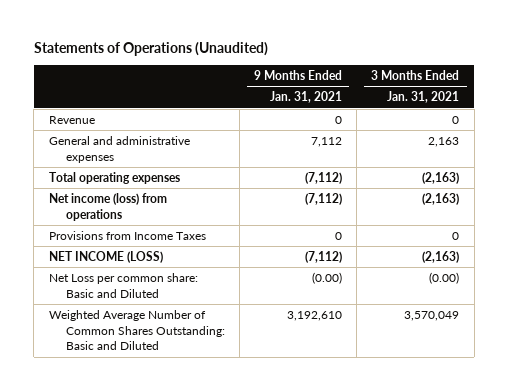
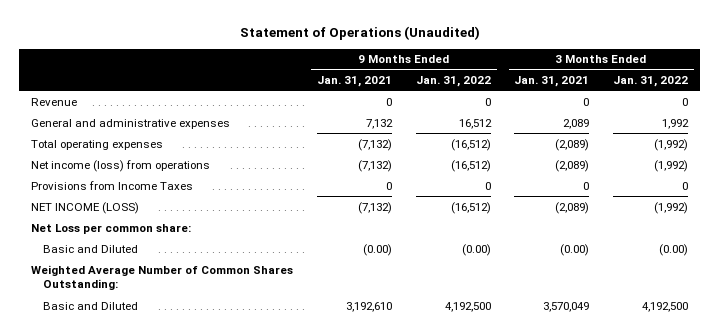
[33,41,268,56] Statements of Operations (Unaudited) -> [239,26,480,41] Statement of Operations (Unaudited)
none -> [415,76,491,88] Jan. 31, 2022
none -> [613,76,689,88] Jan. 31, 2022
[311,137,343,148] 7,112 -> [365,118,393,129] 7,132
[428,137,460,148] 2,163 -> [563,118,590,129] 2,089
[305,172,343,185] (7,112) -> [357,138,392,151] (7,132)
[422,172,460,185] (2,163) -> [555,138,590,151] (2,089)
[305,193,343,206] (7,112) -> [357,159,392,172] (7,132)
[422,193,460,206] (2,163) -> [555,159,590,172] (2,089)
[305,251,343,264] (7,112) -> [357,201,392,214] (7,132)
[422,251,460,264] (2,163) -> [555,201,590,214] (2,089)
none -> [31,223,192,234] Net Loss per common share:
[48,273,198,298] Net Loss per common share: Basic and Diluted -> [43,244,139,253] Basic and Diluted
none -> [31,264,294,291] Weighted Average Number of Common Shares Outstanding:
[48,310,225,351] Weighted Average Number of Common Shares Outstanding: Basic and Diluted -> [43,301,139,310] Basic and Diluted

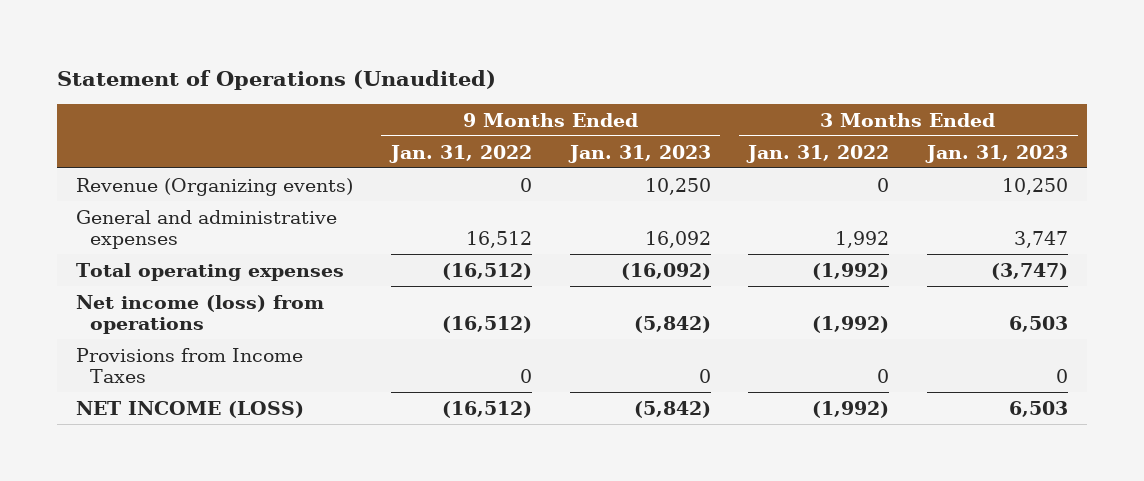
[316,76,392,88] Jan. 31, 2021 -> none
[514,76,590,88] Jan. 31, 2021 -> none
none -> [567,144,711,163] Jan. 31, 2023
none -> [925,144,1069,163] Jan. 31, 2023
[31,97,78,106] Revenue -> [76,177,354,196] Revenue (Organizing events)
[31,223,192,234] Net Loss per common share: -> none
[43,244,139,253] Basic and Diluted -> none
[31,264,294,291] Weighted Average Number of Common Shares Outstanding: -> none
[43,301,139,310] Basic and Diluted -> none

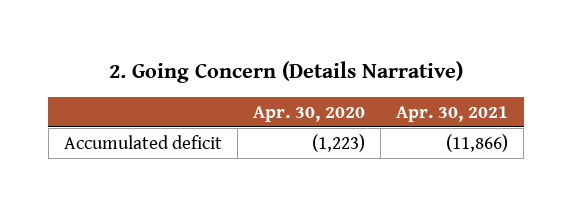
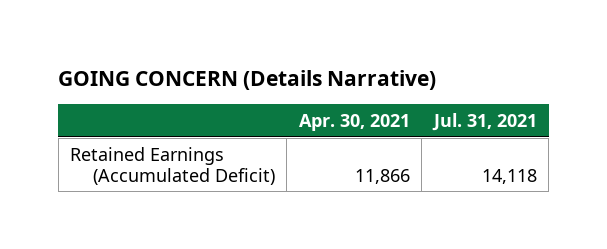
[109,60,464,83] 2. Going Concern (Details Narrative) -> [58,70,437,91] GOING CONCERN (Details Narrative)
[253,105,366,122] Apr. 30, 2020 -> none
none -> [431,113,537,132] Jul. 31, 2021
[63,134,222,149] Accumulated deficit -> [70,146,275,185] Retained Earnings (Accumulated Deficit)
[446,133,509,152] (11,866) -> [354,168,410,184] 11,866

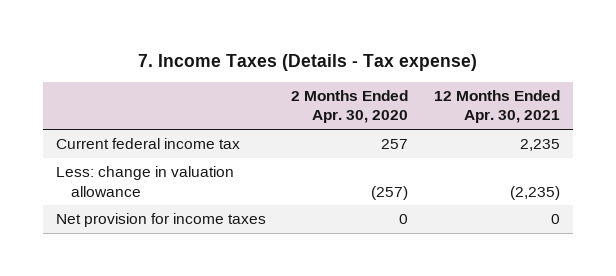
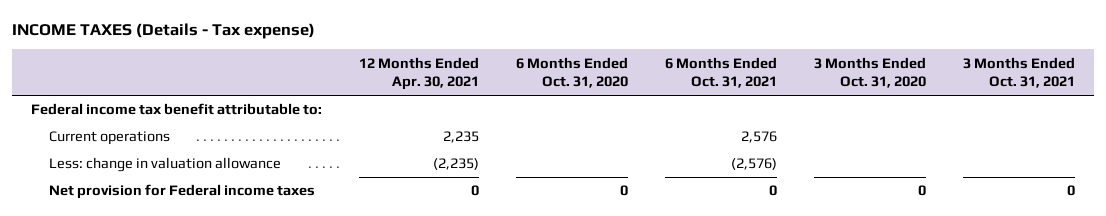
[137,53,477,71] 7. Income Taxes (Details - Tax expense) -> [12,22,316,39] INCOME TAXES (Details - Tax expense)
[291,90,409,124] 2 Months Ended Apr. 30, 2020 -> none
none -> [516,56,629,89] 6 Months Ended Oct. 31, 2020
none -> [665,56,778,89] 6 Months Ended Oct. 31, 2021
none -> [814,56,927,89] 3 Months Ended Oct. 31, 2020
none -> [963,56,1076,89] 3 Months Ended Oct. 31, 2021
none -> [30,103,322,116] Federal income tax benefit attributable to:
[55,138,240,150] Current federal income tax -> [49,131,171,146] Current operations
[55,213,266,228] Net provision for income taxes -> [49,184,316,200] Net provision for Federal income taxes

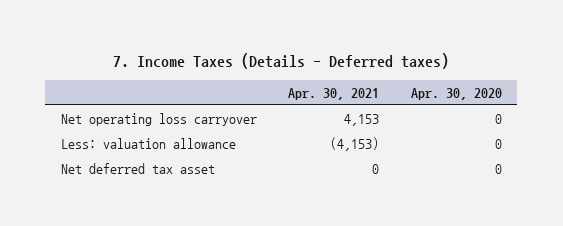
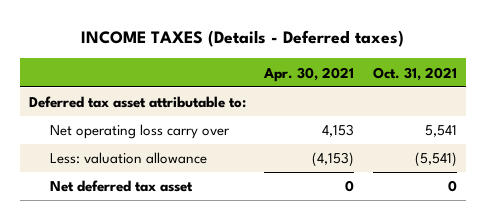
[113,53,450,70] 7. Income Taxes (Details - Deferred taxes) -> [80,30,404,48] INCOME TAXES (Details - Deferred taxes)
[410,87,502,100] Apr. 30, 2020 -> none
none -> [372,66,457,81] Oct. 31, 2021
none -> [29,96,247,109] Deferred tax asset attributable to:
[61,112,258,126] Net operating loss carryover -> [50,124,231,140] Net operating loss carry over

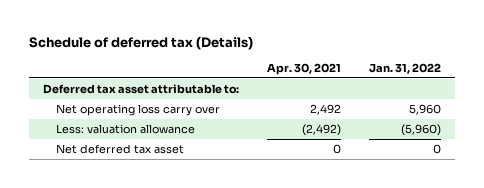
[80,30,404,48] INCOME TAXES (Details - Deferred taxes) -> [29,35,254,50] Schedule of deferred tax (Details)
[372,66,457,81] Oct. 31, 2021 -> none
none -> [368,62,441,74] Jan. 31, 2022
[322,124,355,138] 4,153 -> [310,104,342,116] 2,492
[312,152,355,168] (4,153) -> [302,124,342,137] (2,492)

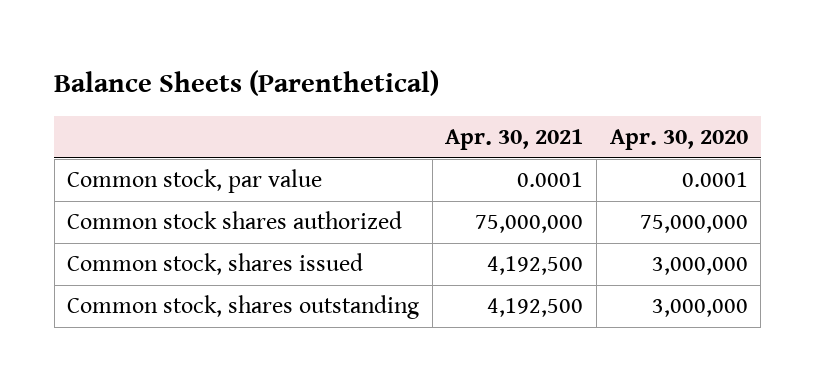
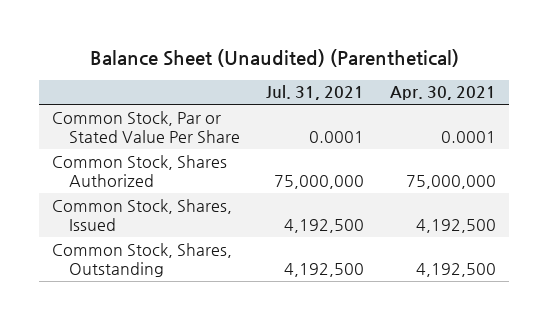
[54,69,440,96] Balance Sheets (Parenthetical) -> [90,48,460,67] Balance Sheet (Unaudited) (Parenthetical)
[609,129,748,151] Apr. 30, 2020 -> none
none -> [266,85,365,101] Jul. 31, 2021
[67,169,323,194] Common stock, par value -> [51,110,241,143] Common Stock, Par or Stated Value Per Share
[67,211,403,230] Common stock shares authorized -> [51,154,227,187] Common Stock, Shares Authorized
[67,253,364,276] Common stock, shares issued -> [51,198,232,231] Common Stock, Shares, Issued
[67,295,420,320] Common stock, shares outstanding -> [51,242,232,277] Common Stock, Shares, Outstanding

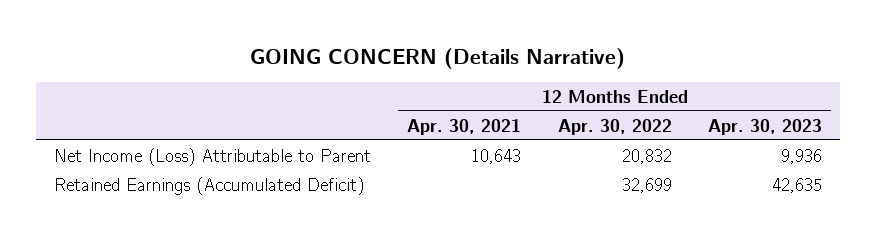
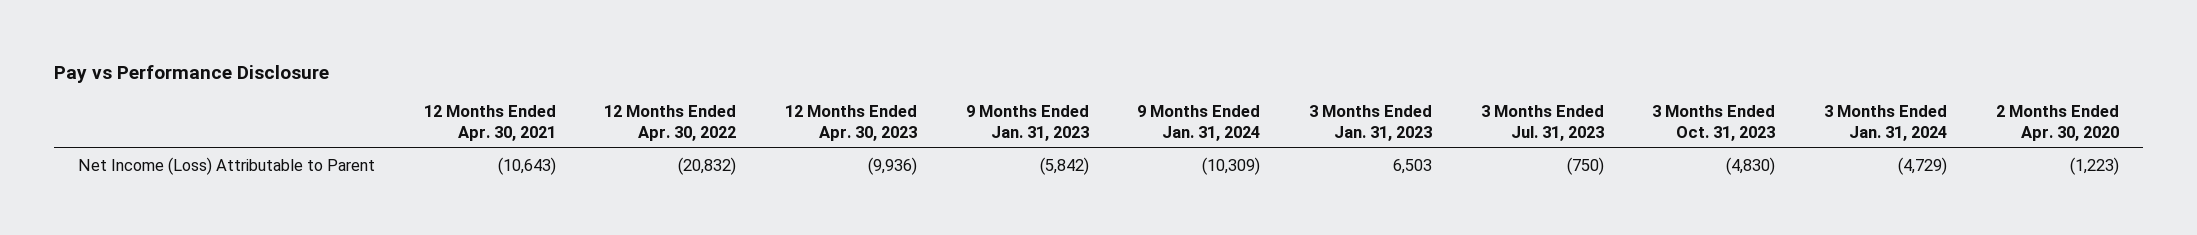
[250,48,626,70] GOING CONCERN (Details Narrative) -> [53,65,329,84] Pay vs Performance Disclosure
none -> [965,105,1089,141] 9 Months Ended Jan. 31, 2023
none -> [1137,105,1261,141] 9 Months Ended Jan. 31, 2024
none -> [1308,105,1432,141] 3 Months Ended Jan. 31, 2023
none -> [1480,105,1604,141] 3 Months Ended Jul. 31, 2023
none -> [1652,105,1776,141] 3 Months Ended Oct. 31, 2023
none -> [1823,105,1947,141] 3 Months Ended Jan. 31, 2024
none -> [1995,105,2119,141] 2 Months Ended Apr. 30, 2020
[54,176,365,195] Retained Earnings (Accumulated Deficit) -> none
[471,148,522,164] 10,643 -> [497,156,556,175] (10,643)
[621,148,672,164] 20,832 -> [678,156,737,175] (20,832)
[780,148,822,164] 9,936 -> [867,156,917,175] (9,936)

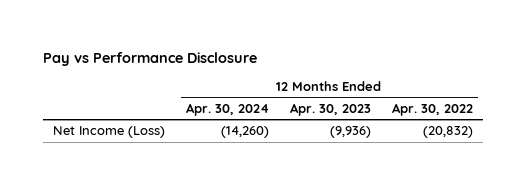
[423,105,556,141] 12 Months Ended Apr. 30, 2021 -> none
[965,105,1089,141] 9 Months Ended Jan. 31, 2023 -> none
[1137,105,1261,141] 9 Months Ended Jan. 31, 2024 -> none
[1308,105,1432,141] 3 Months Ended Jan. 31, 2023 -> none
[1480,105,1604,141] 3 Months Ended Jul. 31, 2023 -> none
[1652,105,1776,141] 3 Months Ended Oct. 31, 2023 -> none
[1823,105,1947,141] 3 Months Ended Jan. 31, 2024 -> none
[1995,105,2119,141] 2 Months Ended Apr. 30, 2020 -> none
none -> [186,102,270,116] Apr. 30, 2024
[78,156,376,175] Net Income (Loss) Attributable to Parent -> [53,126,166,139] Net Income (Loss)

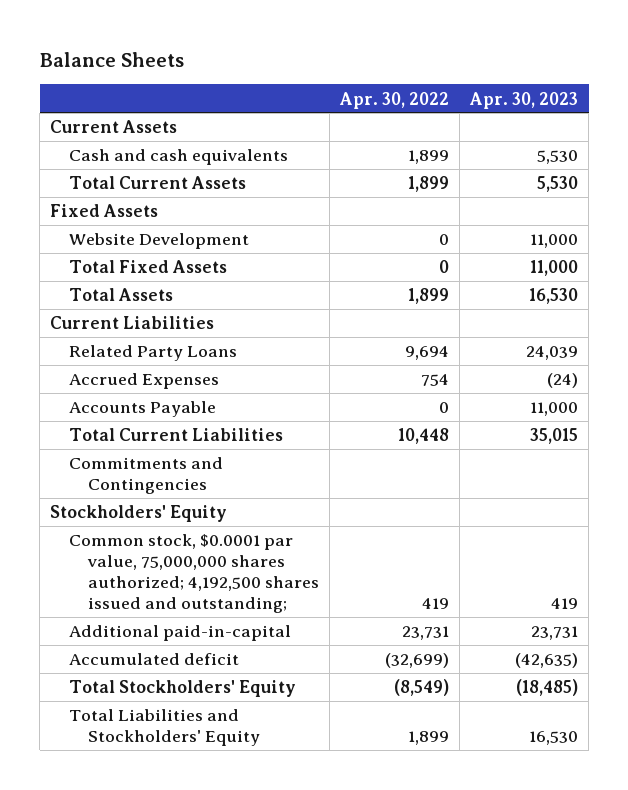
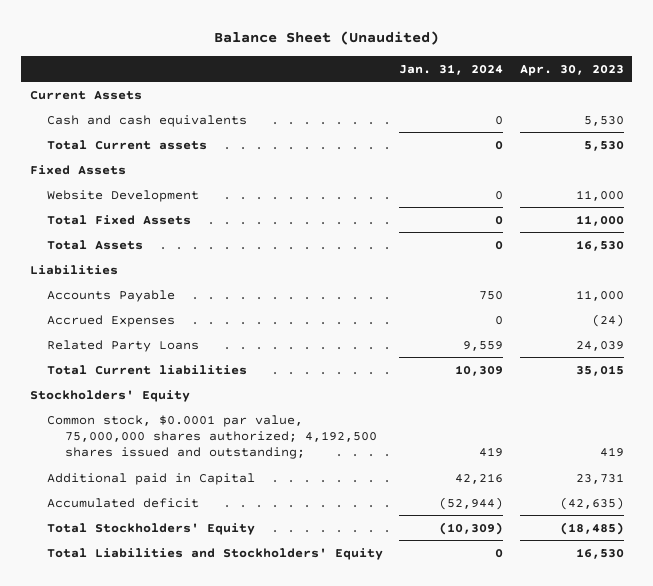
[39,51,184,67] Balance Sheets -> [213,31,439,46] Balance Sheet (Unaudited)
[338,91,449,109] Apr. 30, 2022 -> none
none -> [399,63,504,75] Jan. 31, 2024
[68,176,246,190] Total Current Assets -> [47,139,208,150] Total Current assets
[50,316,215,330] Current Liabilities -> [29,264,118,275] Liabilities
[68,457,223,495] Commitments and Contingencies -> none
[68,373,219,390] Accrued Expenses -> [47,314,176,327] Accrued Expenses
[68,345,237,362] Related Party Loans -> [47,339,200,352] Related Party Loans
[68,428,283,442] Total Current Liabilities -> [47,364,248,375] Total Current liabilities
[68,625,291,642] Additional paid-in-capital -> [47,472,256,485] Additional paid in Capital

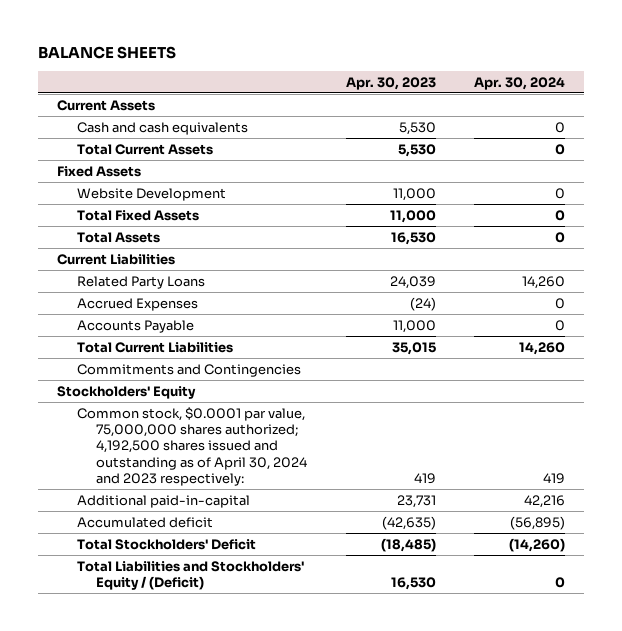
[213,31,439,46] Balance Sheet (Unaudited) -> [37,45,176,59] BALANCE SHEETS
[399,63,504,75] Jan. 31, 2024 -> none
none -> [474,76,566,90] Apr. 30, 2024
[47,139,208,150] Total Current assets -> [76,143,213,155] Total Current Assets
[29,264,118,275] Liabilities -> [56,253,175,265] Current Liabilities
[47,314,176,327] Accrued Expenses -> [76,297,198,311] Accrued Expenses
[47,289,176,302] Accounts Payable -> [76,319,194,333] Accounts Payable
[47,364,248,375] Total Current liabilities -> [76,341,233,353] Total Current Liabilities
none -> [76,363,301,377] Commitments and Contingencies
[47,414,377,460] Common stock, $0.0001 par value, 75,000,000 shares authorized; 4,192,500 shares issued and outstanding; -> [76,406,308,487] Common stock, $0.0001 par value, 75,000,000 shares authorized; 4,192,500 shares issued and outstanding as of April 30, 2024 and 2023 respectively:
[47,472,256,485] Additional paid in Capital -> [76,494,250,508] Additional paid-in-capital
[47,522,256,535] Total Stockholders' Equity -> [76,538,256,550] Total Stockholders' Deficit
[47,547,384,560] Total Liabilities and Stockholders' Equity -> [76,560,304,590] Total Liabilities and Stockholders' Equity / (Deficit)

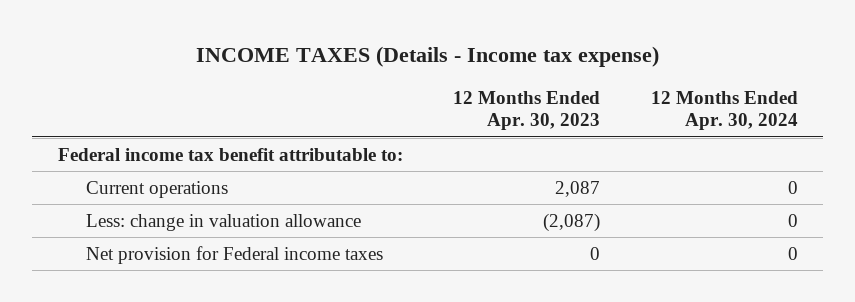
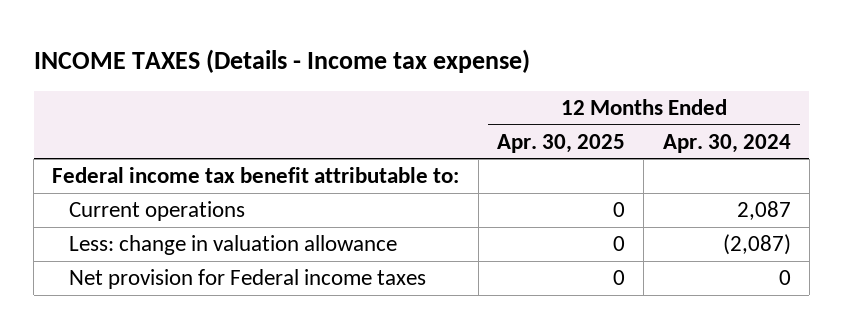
[453,90,601,131] 12 Months Ended Apr. 30, 2023 -> none
none -> [496,134,625,154] Apr. 30, 2025
[787,180,798,194] 0 -> [736,201,791,221] 2,087
[787,213,798,227] 0 -> [722,234,791,256] (2,087)

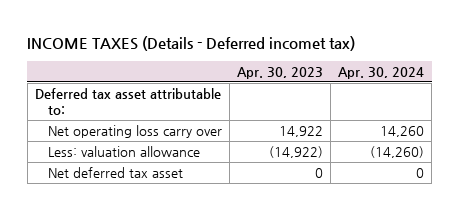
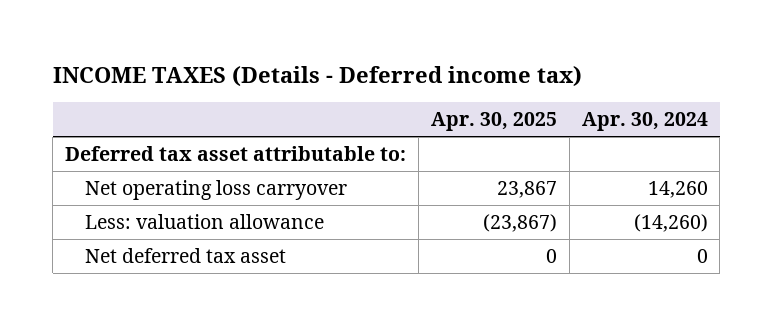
[27,35,356,51] INCOME TAXES (Details - Deferred incomet tax) -> [52,65,582,87] INCOME TAXES (Details - Deferred income tax)
[237,66,324,79] Apr. 30, 2023 -> none
none -> [430,112,557,132] Apr. 30, 2025
[48,125,223,139] Net operating loss carry over -> [84,179,347,200] Net operating loss carryover

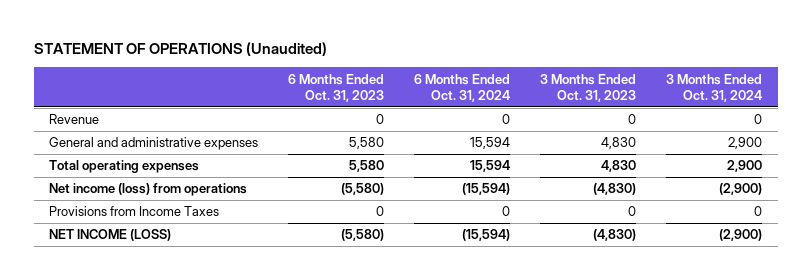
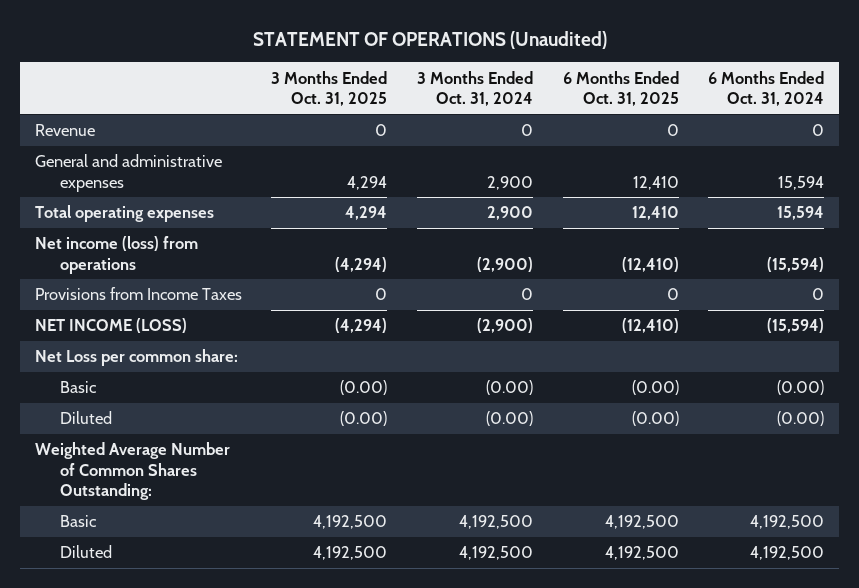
[288,73,385,102] 6 Months Ended Oct. 31, 2023 -> none
[540,73,637,102] 3 Months Ended Oct. 31, 2023 -> none
none -> [271,70,388,107] 3 Months Ended Oct. 31, 2025
none -> [562,70,679,107] 6 Months Ended Oct. 31, 2025
none -> [34,349,238,367] Net Loss per common share:
none -> [60,381,98,394] Basic
none -> [60,411,113,425] Diluted
none -> [34,442,230,501] Weighted Average Number of Common Shares Outstanding:
none -> [60,515,98,528] Basic
none -> [60,545,113,559] Diluted

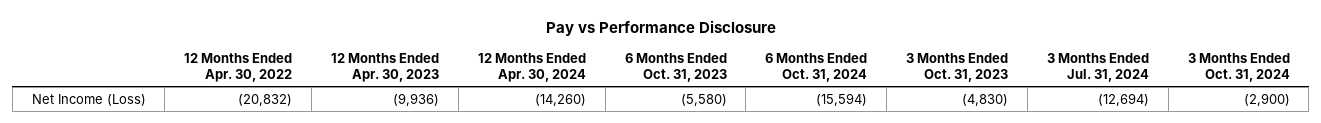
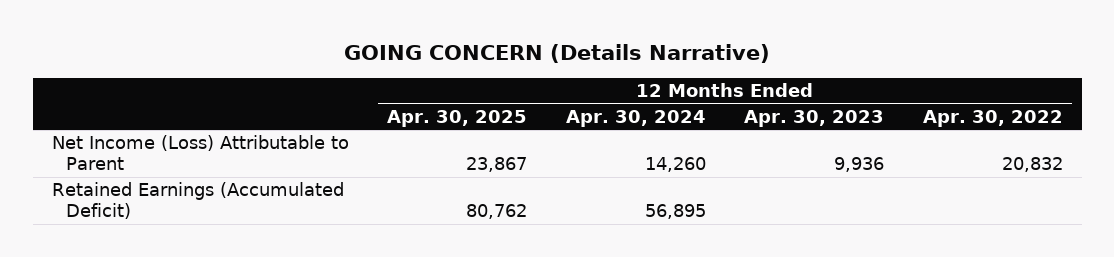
[545,19,776,36] Pay vs Performance Disclosure -> [344,44,771,64] GOING CONCERN (Details Narrative)
[624,52,727,82] 6 Months Ended Oct. 31, 2023 -> none
[765,52,868,82] 6 Months Ended Oct. 31, 2024 -> none
[906,52,1009,82] 3 Months Ended Oct. 31, 2023 -> none
[1046,52,1149,82] 3 Months Ended Jul. 31, 2024 -> none
[1187,52,1290,82] 3 Months Ended Oct. 31, 2024 -> none
none -> [387,110,528,128] Apr. 30, 2025
[31,93,146,106] Net Income (Loss) -> [51,135,349,171] Net Income (Loss) Attributable to Parent
[238,93,293,106] (20,832) -> [1001,157,1063,173] 20,832
[393,92,440,106] (9,936) -> [834,157,885,173] 9,936
[534,93,586,106] (14,260) -> [644,157,706,173] 14,260
none -> [51,182,344,220] Retained Earnings (Accumulated Deficit)

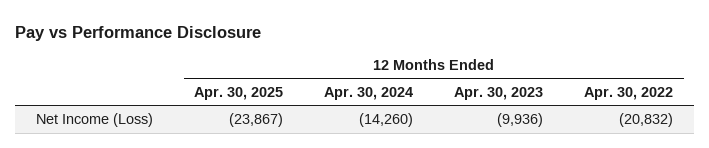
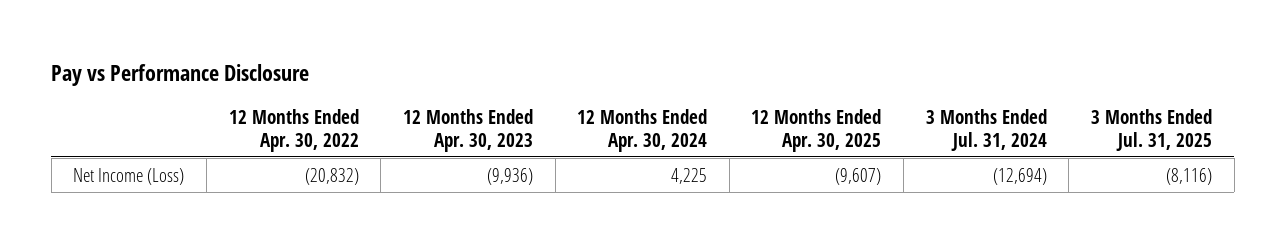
none -> [925,108,1047,151] 3 Months Ended Jul. 31, 2024
none -> [1090,108,1212,151] 3 Months Ended Jul. 31, 2025
[228,113,283,128] (23,867) -> [835,167,882,185] (9,607)
[359,113,414,128] (14,260) -> [671,167,708,184] 4,225

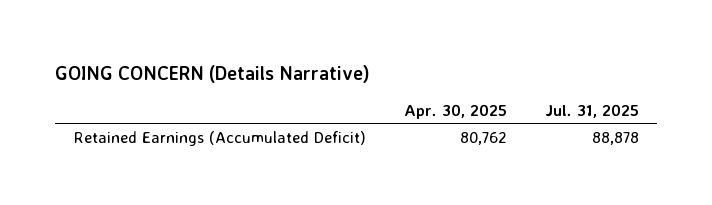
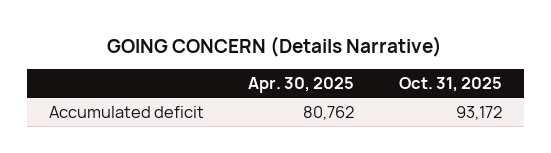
[544,103,639,118] Jul. 31, 2025 -> none
none -> [398,77,502,93] Oct. 31, 2025
[73,130,366,146] Retained Earnings (Accumulated Deficit) -> [48,106,204,119] Accumulated deficit

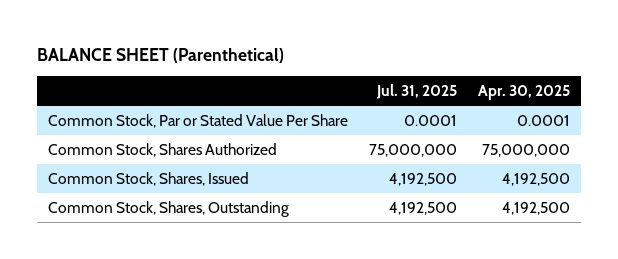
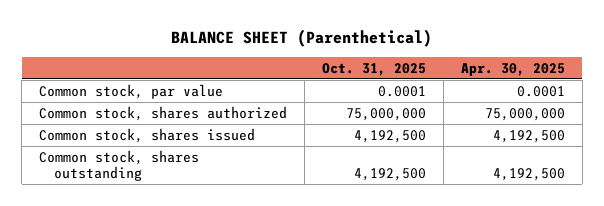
[376,83,458,99] Jul. 31, 2025 -> none
none -> [321,62,426,76] Oct. 31, 2025
[47,113,348,128] Common Stock, Par or Stated Value Per Share -> [38,83,223,99] Common stock, par value
[47,142,277,157] Common Stock, Shares Authorized -> [38,105,287,121] Common stock, shares authorized
[47,171,249,186] Common Stock, Shares, Issued -> [38,127,255,143] Common stock, shares issued
[47,200,289,217] Common Stock, Shares, Outstanding -> [38,149,199,182] Common stock, shares outstanding

